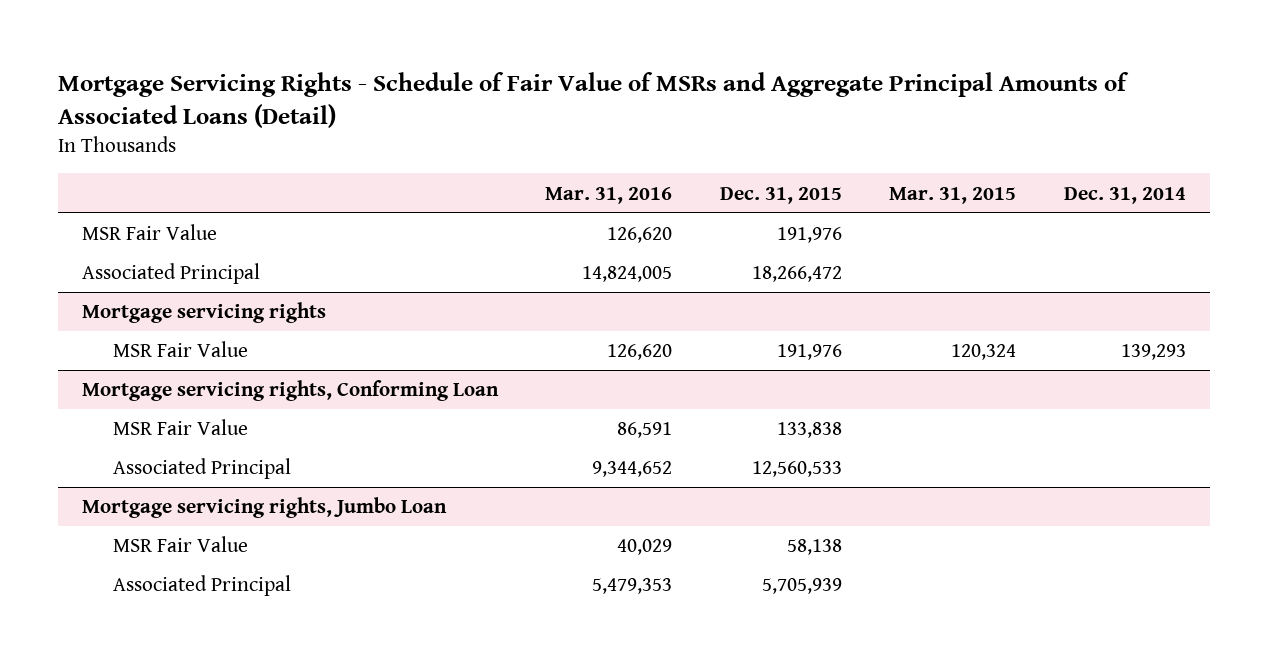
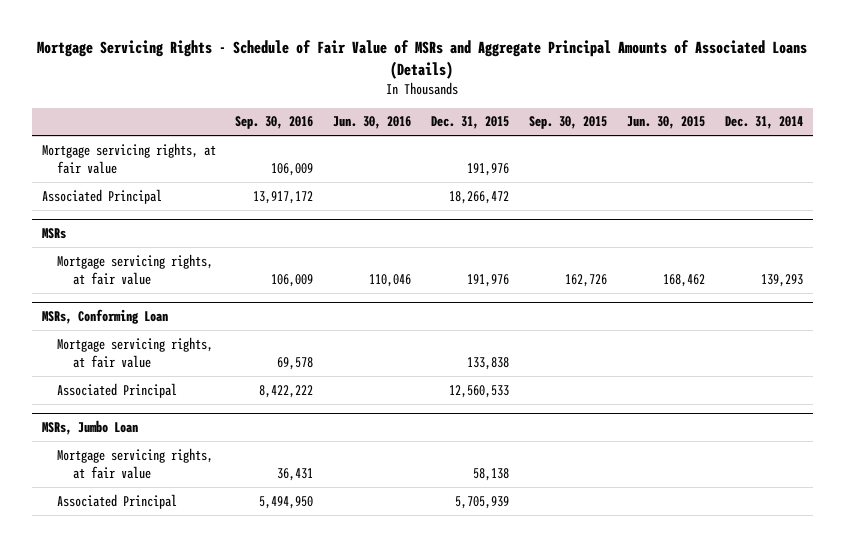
[57,71,1129,128] Mortgage Servicing Rights - Schedule of Fair Value of MSRs and Aggregate Principal Amounts of Associated Loans (Detail) -> [37,40,808,79] Mortgage Servicing Rights - Schedule of Fair Value of MSRs and Aggregate Principal Amounts of Associated Loans (Details)
[545,186,673,204] Mar. 31, 2016 -> none
[889,186,1017,204] Mar. 31, 2015 -> none
none -> [235,116,314,130] Sep. 30, 2016
none -> [333,116,412,130] Jun. 30, 2016
none -> [529,116,608,130] Sep. 30, 2015
none -> [626,116,705,130] Jun. 30, 2015
[81,224,217,241] MSR Fair Value -> [41,142,216,174] Mortgage servicing rights, at fair value
[81,380,499,402] Mortgage servicing rights, Conforming Loan -> none
[81,302,326,324] Mortgage servicing rights -> [41,227,66,239] MSRs
[113,341,249,358] MSR Fair Value -> [57,253,214,285] Mortgage servicing rights, at fair value
none -> [41,308,168,324] MSRs, Conforming Loan
[113,419,249,436] MSR Fair Value -> [57,336,214,368] Mortgage servicing rights, at fair value
[81,497,447,519] Mortgage servicing rights, Jumbo Loan -> none
none -> [41,419,138,435] MSRs, Jumbo Loan
[113,536,249,553] MSR Fair Value -> [57,447,214,479] Mortgage servicing rights, at fair value

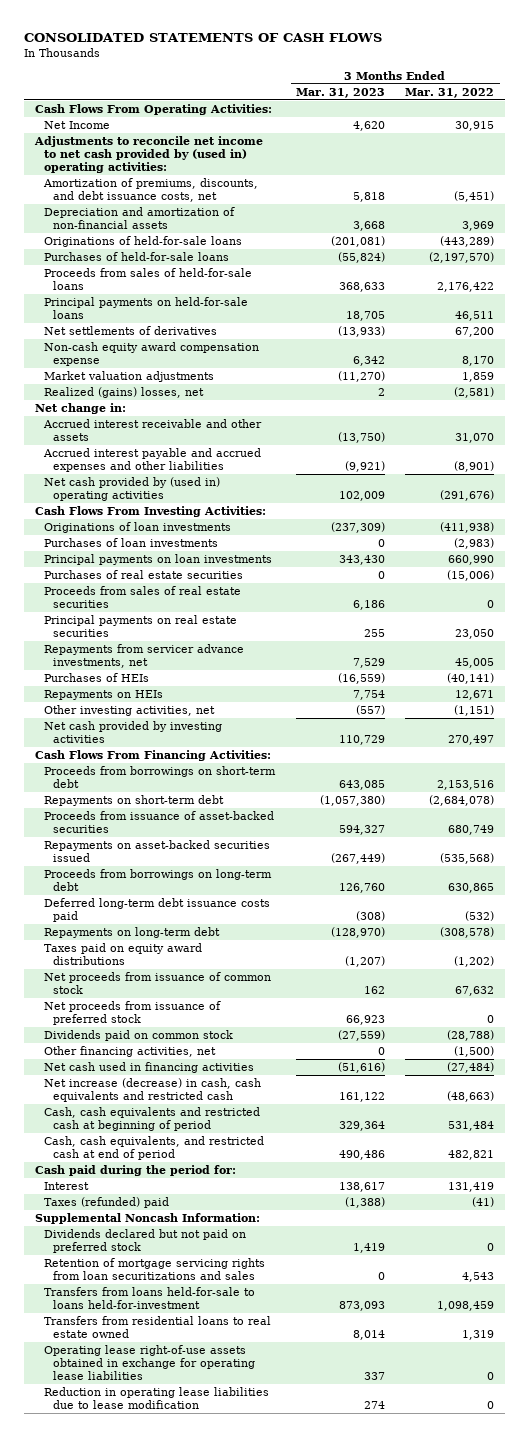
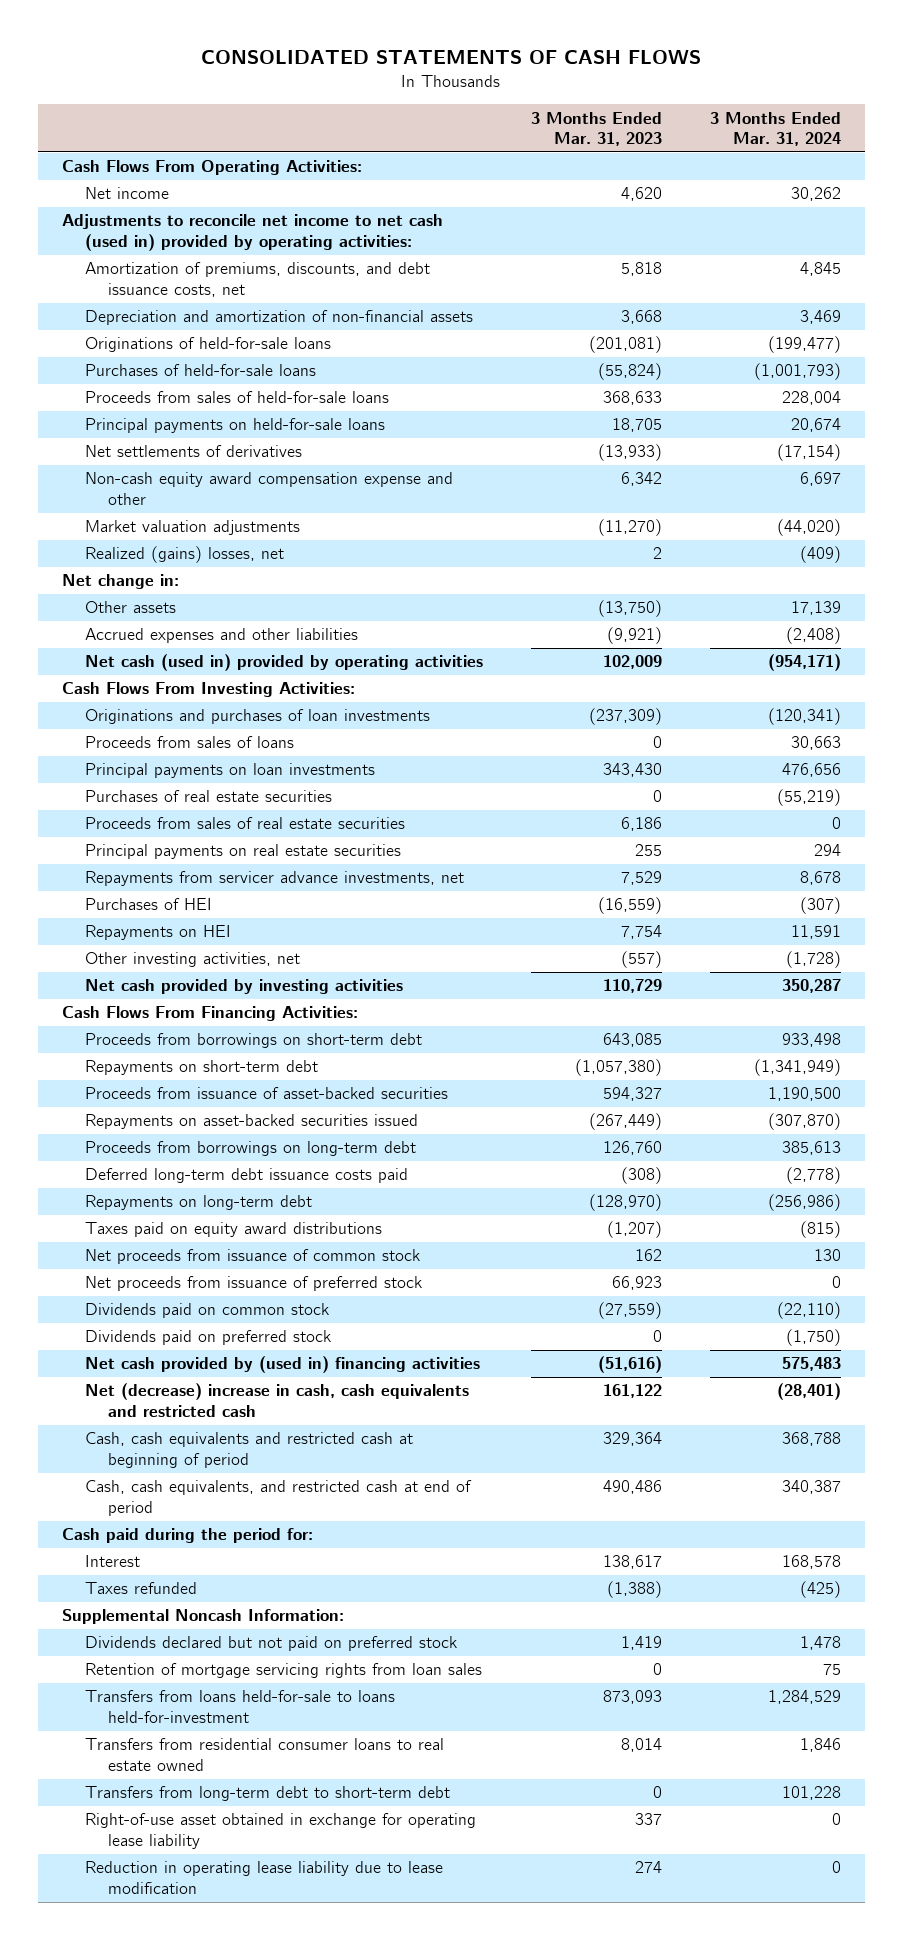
[405,87,495,98] Mar. 31, 2022 -> none
none -> [710,111,842,147] 3 Months Ended Mar. 31, 2024
[44,120,111,129] Net Income -> [84,187,169,200] Net income
[33,135,263,174] Adjustments to reconcile net income to net cash provided by (used in) operating activities: -> [61,214,443,251] Adjustments to reconcile net income to net cash (used in) provided by operating activities:
[44,341,260,367] Non-cash equity award compensation expense -> [84,472,453,505] Non-cash equity award compensation expense and other
[43,418,263,442] Accrued interest receivable and other assets -> [84,601,176,614] Other assets
[43,447,262,473] Accrued interest payable and accrued expenses and other liabilities -> [84,628,358,644] Accrued expenses and other liabilities
[44,476,221,502] Net cash provided by (used in) operating activities -> [84,654,483,672] Net cash (used in) provided by operating activities
[44,537,219,547] Purchases of loan investments -> none
[44,521,232,533] Originations of loan investments -> [84,709,430,725] Originations and purchases of loan investments
none -> [84,736,294,749] Proceeds from sales of loans
[44,672,150,682] Purchases of HEIs -> [84,898,212,911] Purchases of HEI
[44,689,164,700] Repayments on HEIs -> [84,925,231,941] Repayments on HEI
[44,1045,217,1057] Other financing activities, net -> none
none -> [84,1330,331,1346] Dividends paid on preferred stock
[44,1061,255,1073] Net cash used in financing activities -> [84,1356,480,1374] Net cash provided by (used in) financing activities
[44,1077,262,1103] Net increase (decrease) in cash, cash equivalents and restricted cash -> [84,1383,469,1417] Net (decrease) increase in cash, cash equivalents and restricted cash
[44,1196,170,1208] Taxes (refunded) paid -> [84,1582,197,1595] Taxes refunded
[44,1257,266,1281] Retention of mortgage servicing rights from loan securitizations and sales -> [84,1663,482,1679] Retention of mortgage servicing rights from loan sales
[44,1315,272,1339] Transfers from residential loans to real estate owned -> [84,1738,444,1771] Transfers from residential consumer loans to real estate owned
none -> [84,1786,450,1802] Transfers from long-term debt to short-term debt
[44,1344,256,1381] Operating lease right-of-use assets obtained in exchange for operating lease liabilities -> [84,1813,476,1849] Right-of-use asset obtained in exchange for operating lease liability
[44,1386,270,1410] Reduction in operating lease liabilities due to lease modification -> [84,1861,443,1894] Reduction in operating lease liability due to lease modification

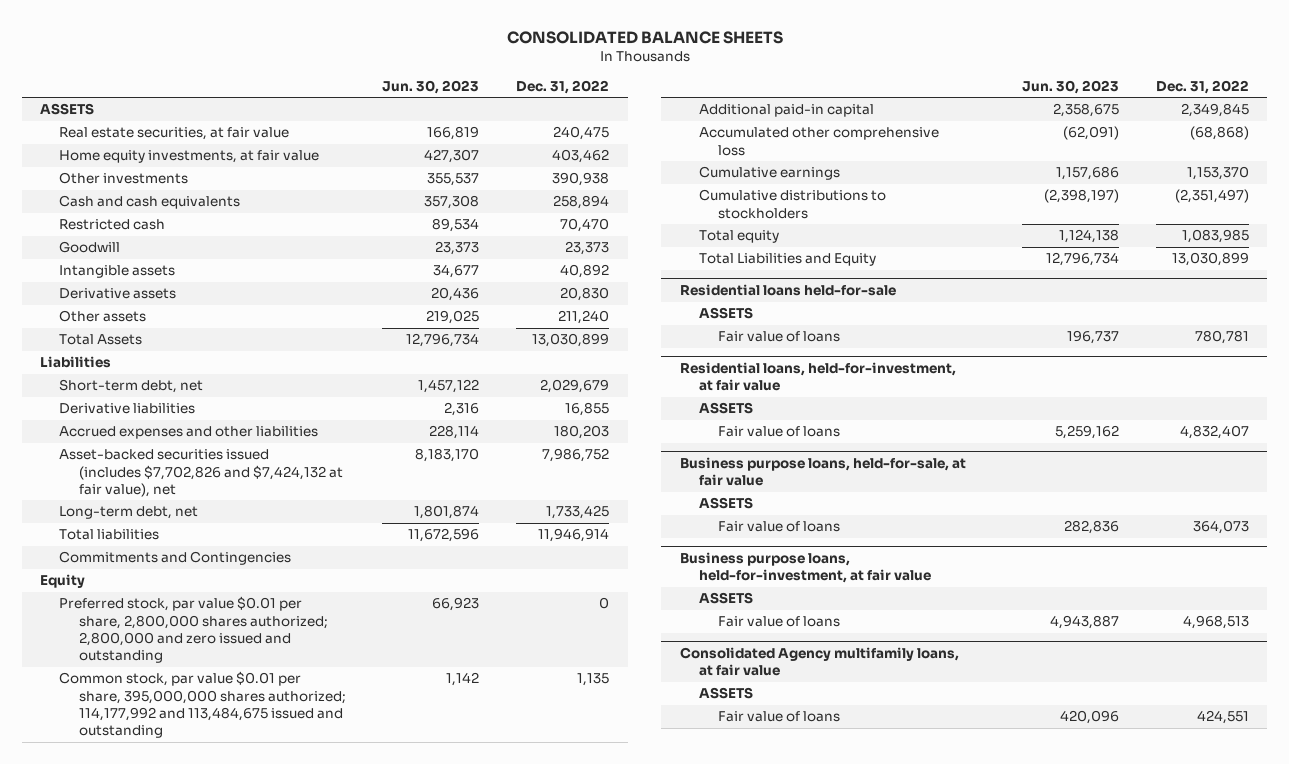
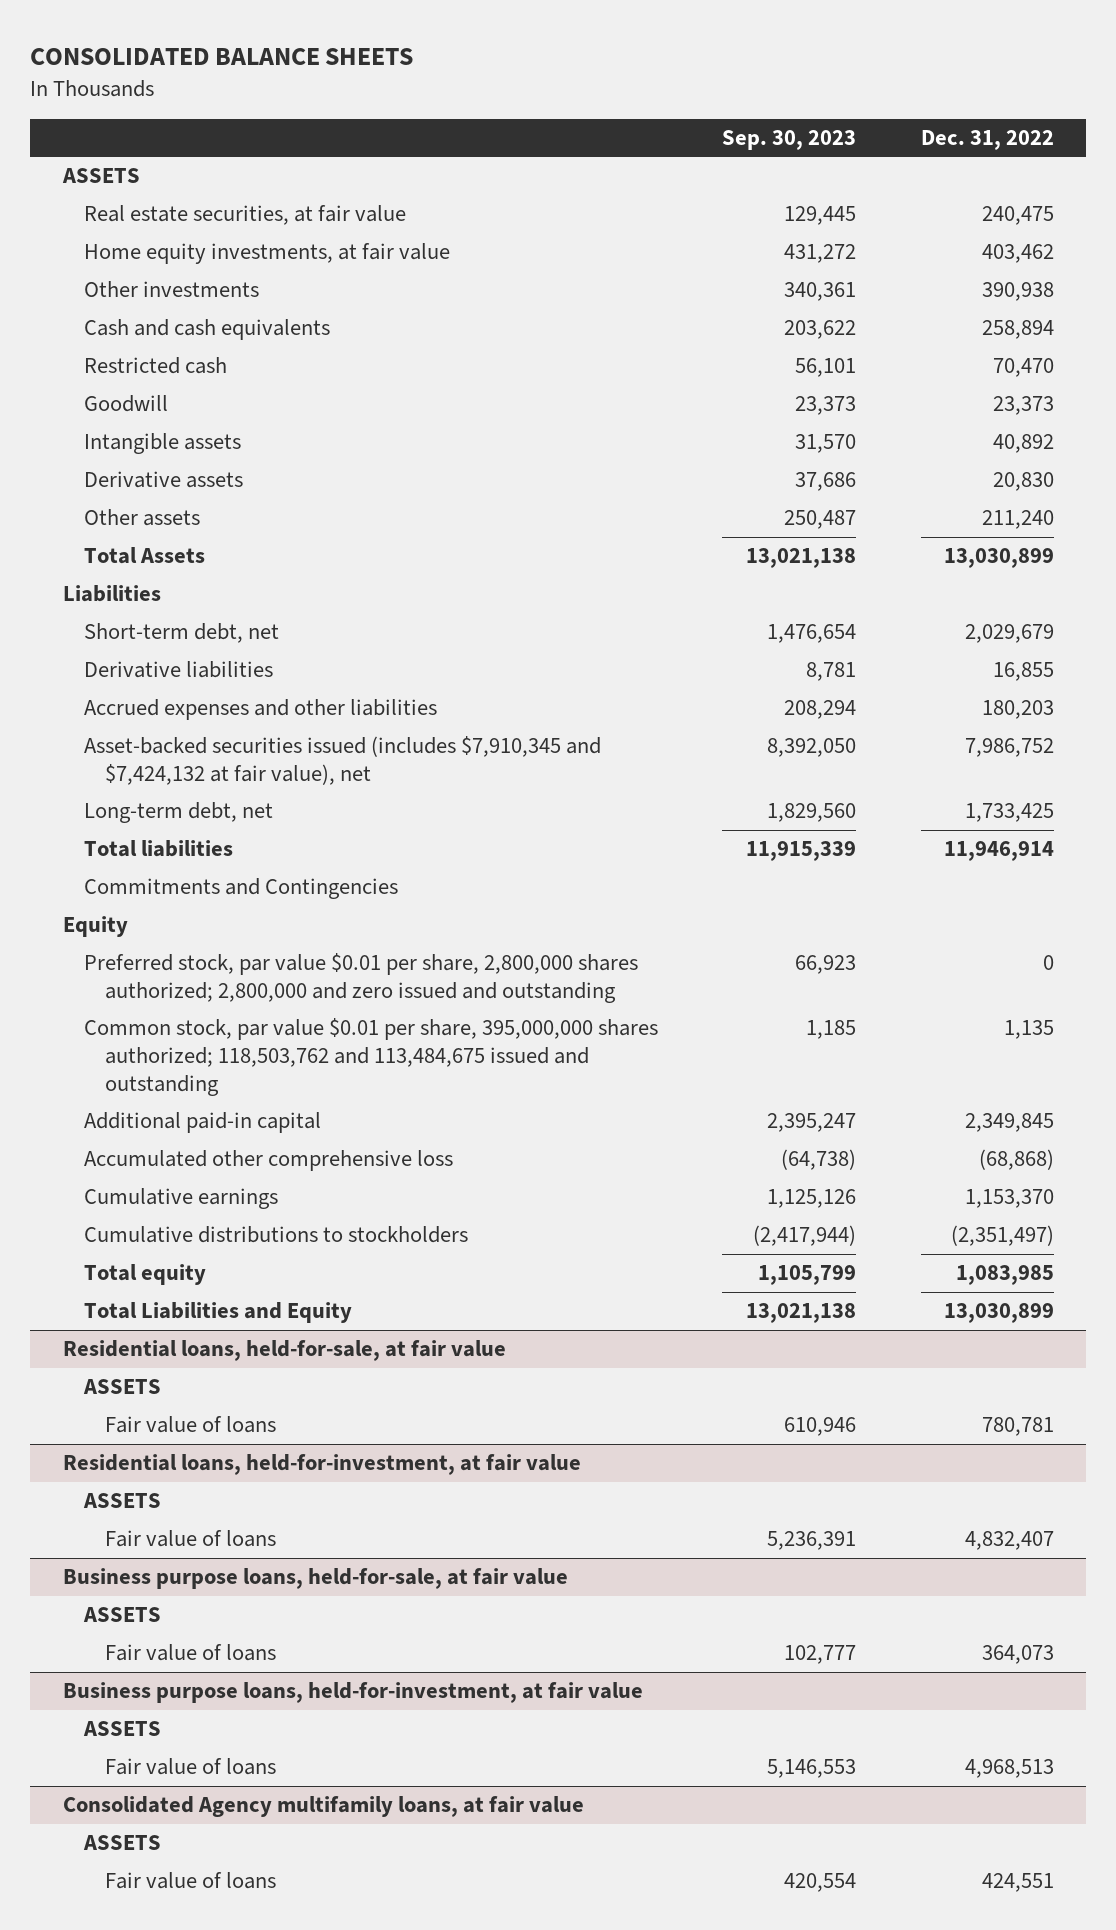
[382,79,480,94] Jun. 30, 2023 -> none
none -> [722,129,857,150] Sep. 30, 2023
[59,449,343,497] Asset-backed securities issued (includes $7,702,826 and $7,424,132 at fair value), net -> [83,736,601,786] Asset-backed securities issued (includes $7,910,345 and $7,424,132 at fair value), net
[59,671,346,739] Common stock, par value $0.01 per share, 395,000,000 shares authorized; 114,177,992 and 113,484,675 issued and outstanding -> [83,1018,658,1096] Common stock, par value $0.01 per share, 395,000,000 shares authorized; 118,503,762 and 113,484,675 issued and outstanding
[679,283,896,296] Residential loans held-for-sale -> [62,1340,506,1362] Residential loans, held-for-sale, at fair value

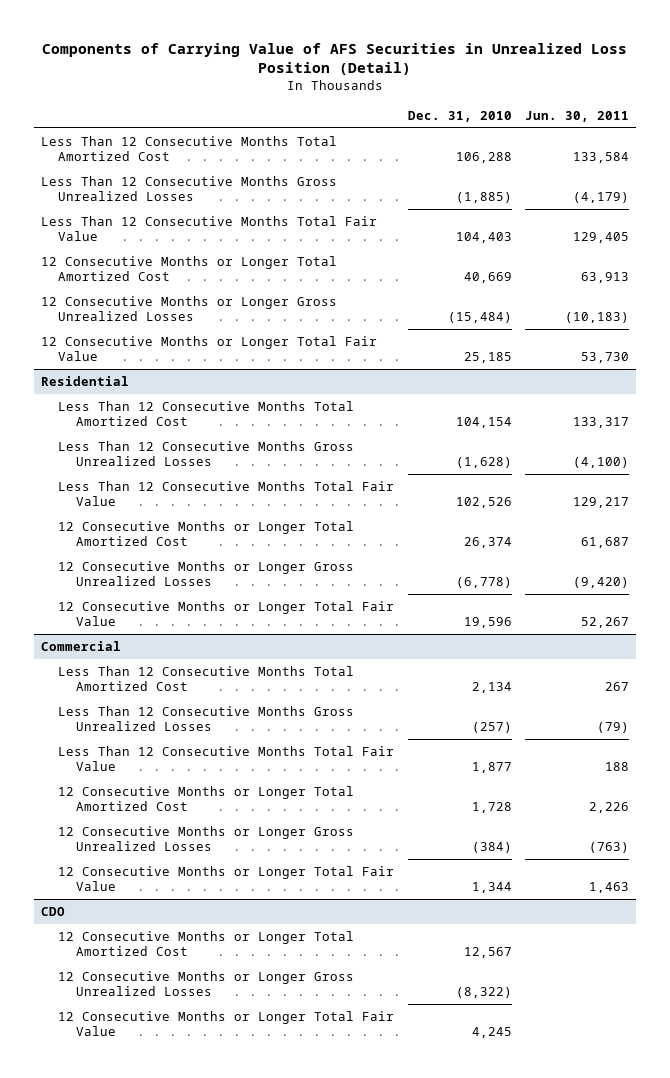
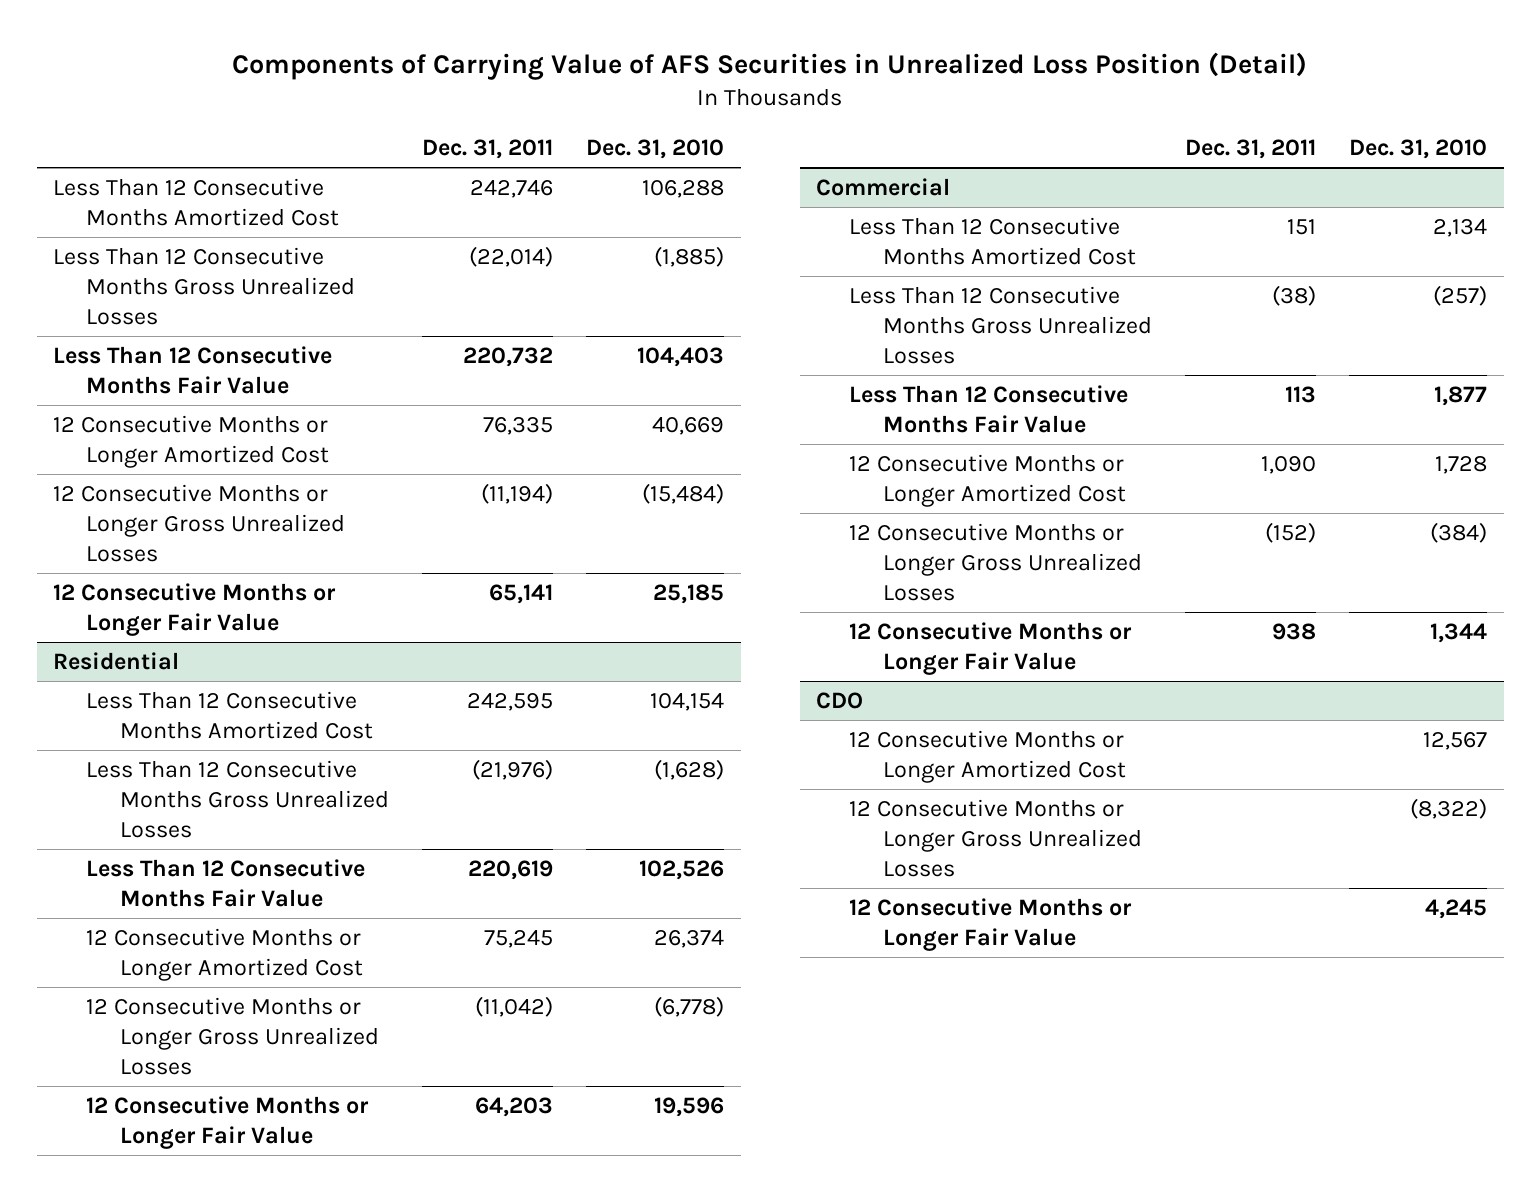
[525,110,630,122] Jun. 30, 2011 -> none
none -> [421,139,553,160] Dec. 31, 2011
[40,136,337,162] Less Than 12 Consecutive Months Total Amortized Cost -> [53,177,340,226] Less Than 12 Consecutive Months Amortized Cost
[40,216,377,242] Less Than 12 Consecutive Months Total Fair Value -> [53,345,333,394] Less Than 12 Consecutive Months Fair Value
[40,256,337,282] 12 Consecutive Months or Longer Total Amortized Cost -> [53,414,330,468] 12 Consecutive Months or Longer Amortized Cost
[40,336,377,362] 12 Consecutive Months or Longer Total Fair Value -> [53,582,337,636] 12 Consecutive Months or Longer Fair Value
[58,401,355,427] Less Than 12 Consecutive Months Total Amortized Cost -> [86,690,373,739] Less Than 12 Consecutive Months Amortized Cost
[58,481,395,507] Less Than 12 Consecutive Months Total Fair Value -> [86,858,366,907] Less Than 12 Consecutive Months Fair Value
[58,521,355,547] 12 Consecutive Months or Longer Total Amortized Cost -> [86,927,363,981] 12 Consecutive Months or Longer Amortized Cost
[58,601,395,627] 12 Consecutive Months or Longer Total Fair Value -> [86,1095,370,1149] 12 Consecutive Months or Longer Fair Value
[58,666,355,692] Less Than 12 Consecutive Months Total Amortized Cost -> [849,216,1136,265] Less Than 12 Consecutive Months Amortized Cost
[58,746,395,772] Less Than 12 Consecutive Months Total Fair Value -> [849,384,1129,433] Less Than 12 Consecutive Months Fair Value
[58,786,355,812] 12 Consecutive Months or Longer Total Amortized Cost -> [849,453,1126,507] 12 Consecutive Months or Longer Amortized Cost
[58,866,395,892] 12 Consecutive Months or Longer Total Fair Value -> [849,621,1133,675] 12 Consecutive Months or Longer Fair Value
[58,931,355,957] 12 Consecutive Months or Longer Total Amortized Cost -> [849,729,1126,783] 12 Consecutive Months or Longer Amortized Cost
[58,1011,395,1037] 12 Consecutive Months or Longer Total Fair Value -> [849,897,1133,951] 12 Consecutive Months or Longer Fair Value

